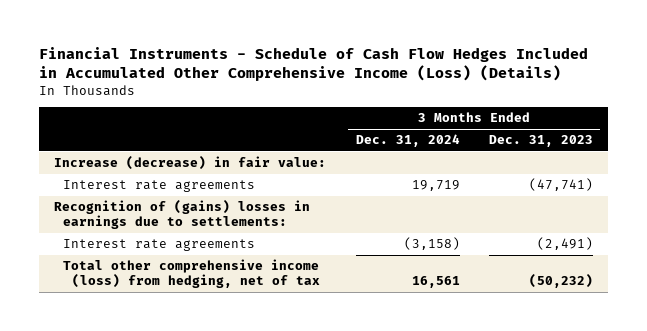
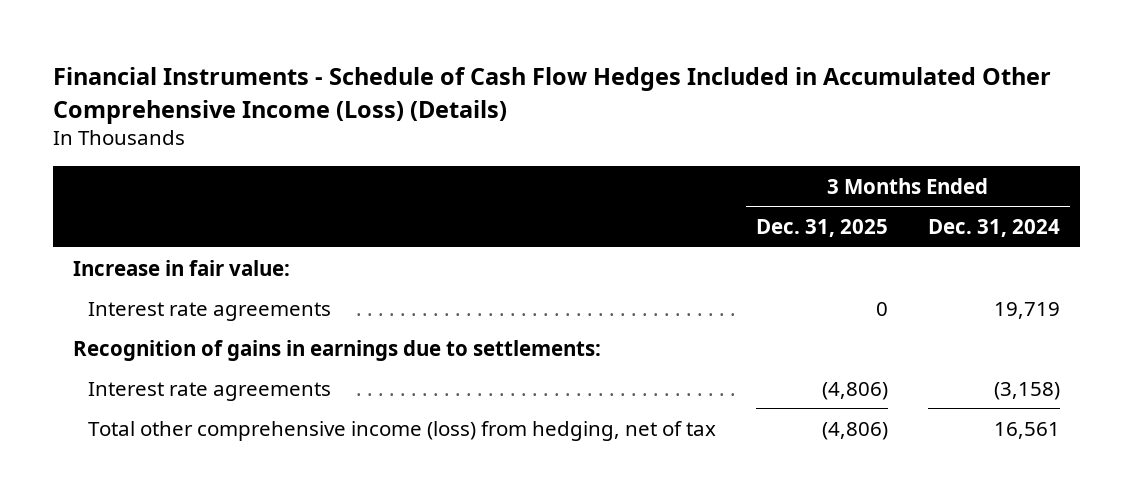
[488,135,593,148] Dec. 31, 2023 -> none
none -> [756,219,889,238] Dec. 31, 2025
[54,156,327,171] Increase (decrease) in fair value: -> [73,259,291,276] Increase in fair value:
[54,200,311,230] Recognition of (gains) losses in earnings due to settlements: -> [73,339,602,361] Recognition of gains in earnings due to settlements:

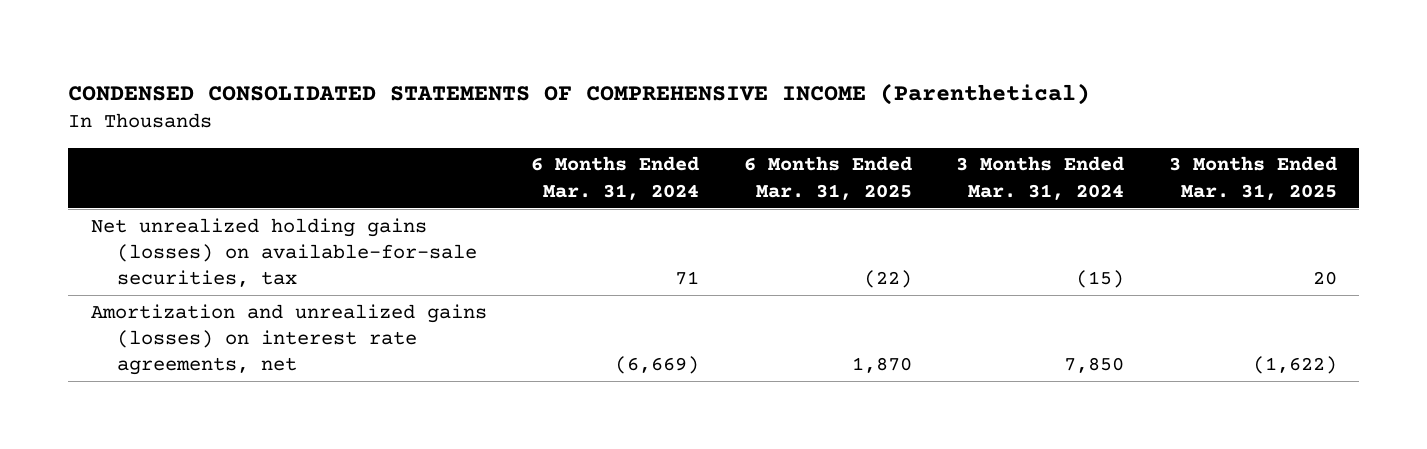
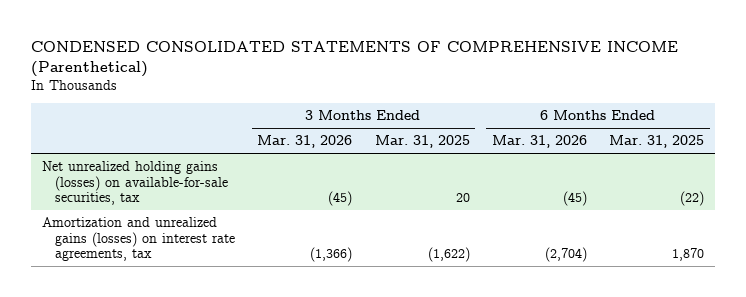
[531,156,700,200] 6 Months Ended Mar. 31, 2024 -> none
[956,156,1125,200] 3 Months Ended Mar. 31, 2024 -> none
none -> [257,135,353,149] Mar. 31, 2026
none -> [491,135,587,149] Mar. 31, 2026
[90,303,487,376] Amortization and unrealized gains (losses) on interest rate agreements, net -> [42,217,236,262] Amortization and unrealized gains (losses) on interest rate agreements, tax

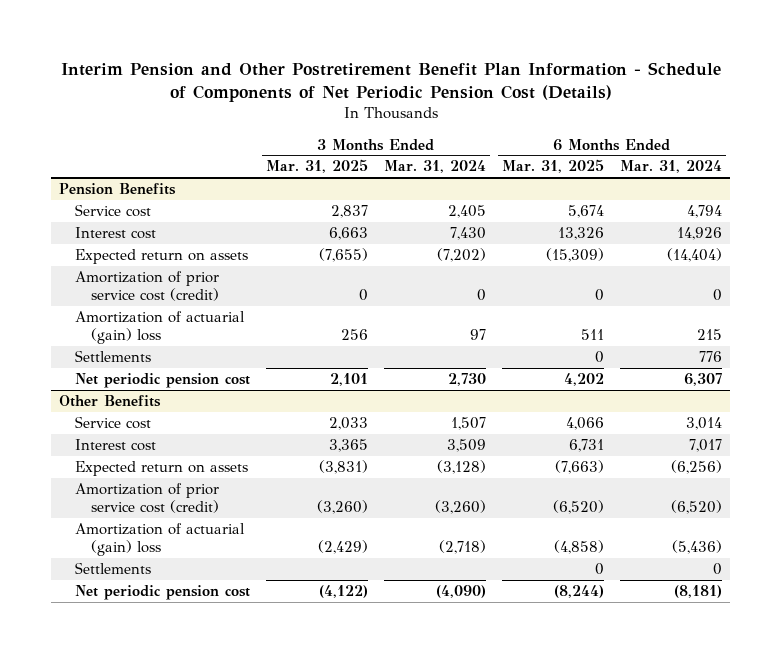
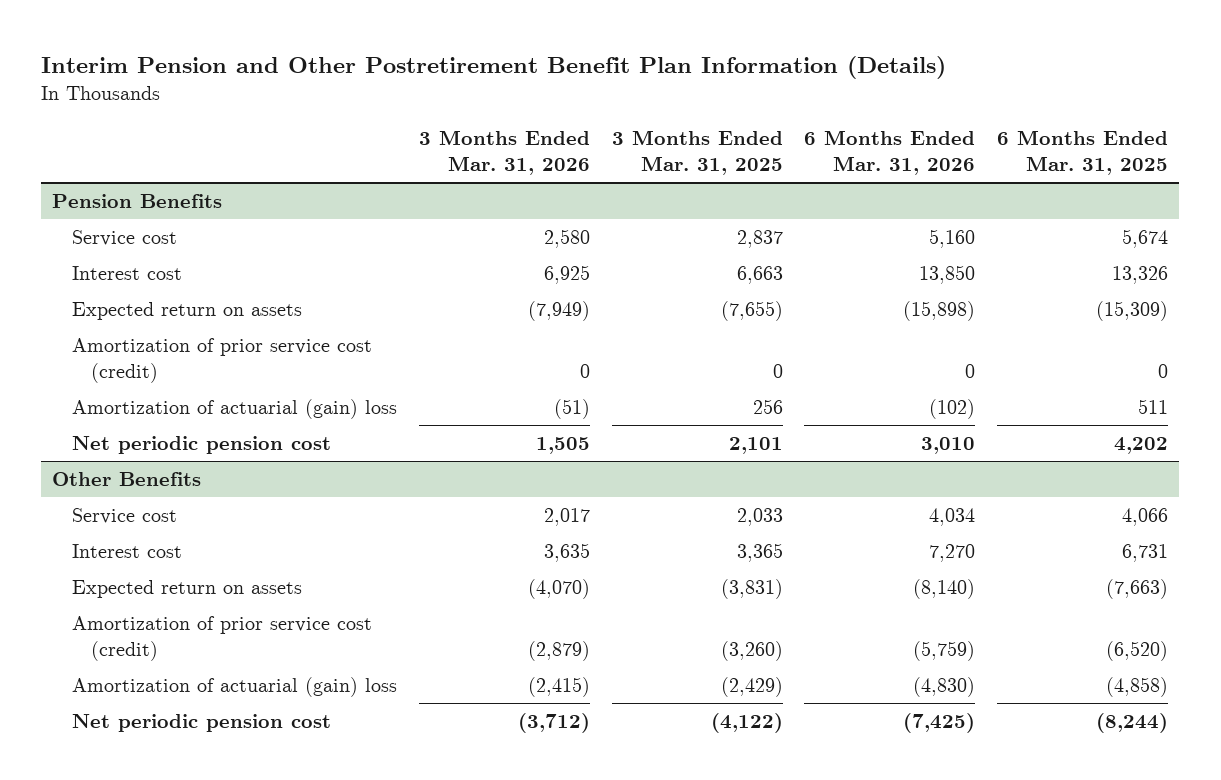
[60,61,721,103] Interim Pension and Other Postretirement Benefit Plan Information - Schedule of Components of Net Periodic Pension Cost (Details) -> [41,55,947,79] Interim Pension and Other Postretirement Benefit Plan Information (Details)
[383,160,486,174] Mar. 31, 2024 -> none
[619,160,722,174] Mar. 31, 2024 -> none
none -> [418,129,590,175] 3 Months Ended Mar. 31, 2026
none -> [804,129,976,175] 6 Months Ended Mar. 31, 2026
[74,350,151,363] Settlements -> none
[74,562,151,575] Settlements -> none

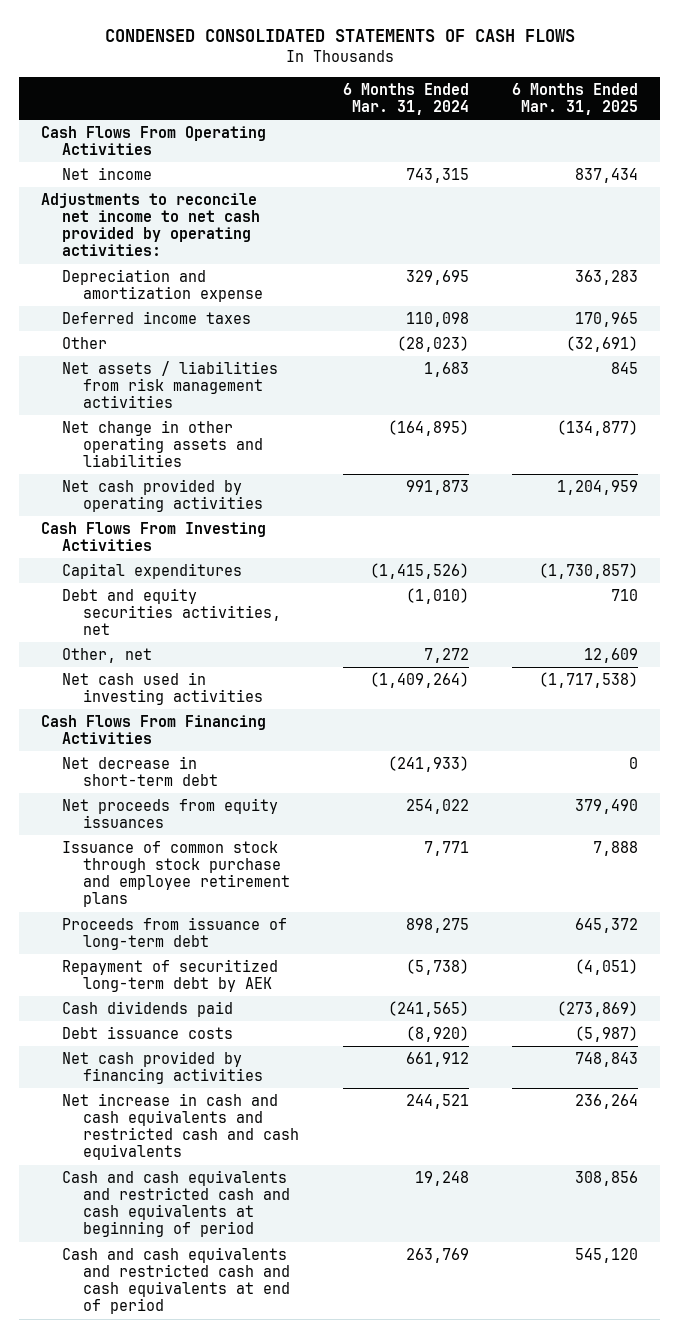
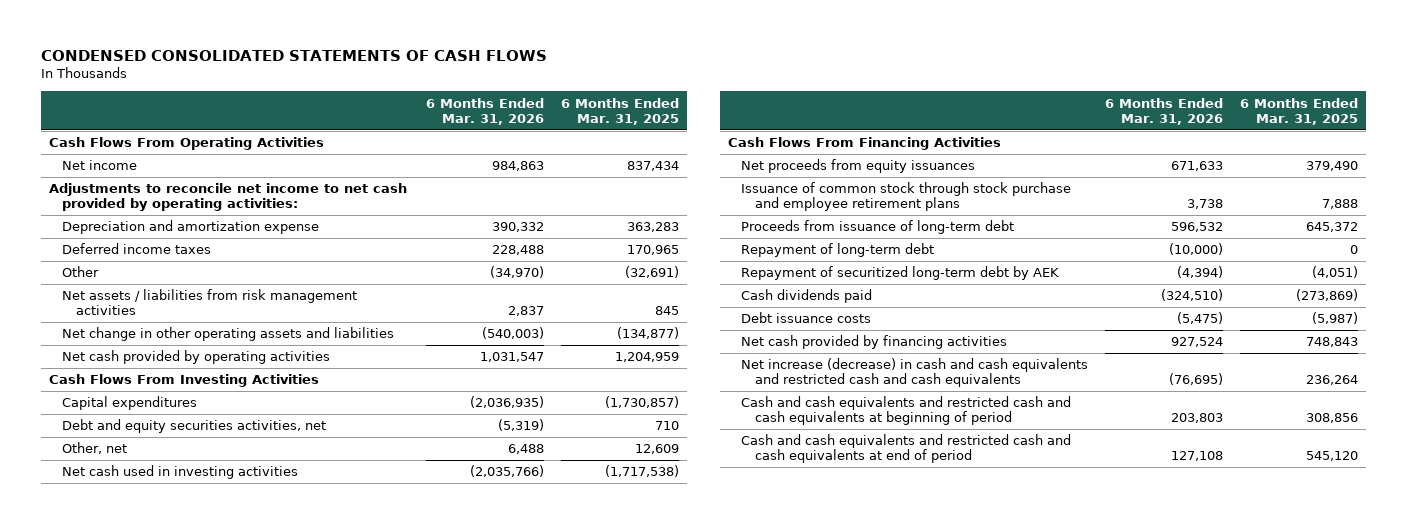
[342,82,469,115] 6 Months Ended Mar. 31, 2024 -> none
none -> [425,97,544,125] 6 Months Ended Mar. 31, 2026
[62,756,219,787] Net decrease in short-term debt -> none
none -> [741,243,935,258] Repayment of long-term debt
[62,1093,300,1161] Net increase in cash and cash equivalents and restricted cash and cash equivalents -> [741,358,1089,388] Net increase (decrease) in cash and cash equivalents and restricted cash and cash equivalents

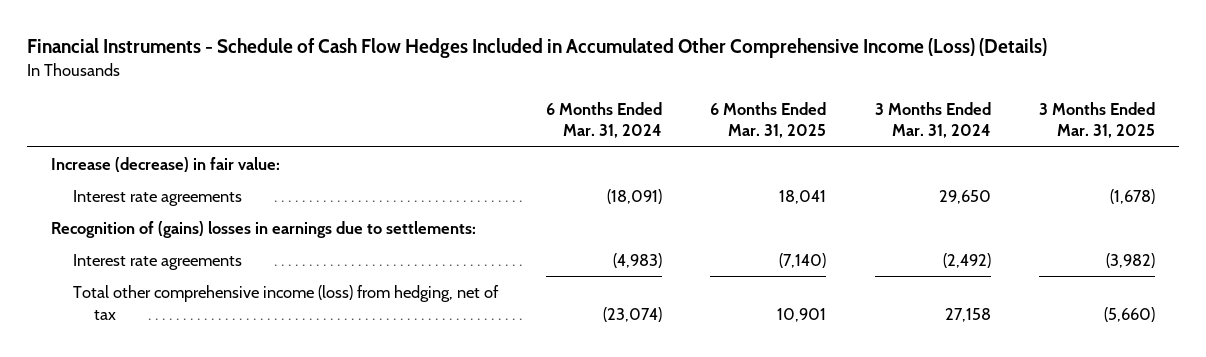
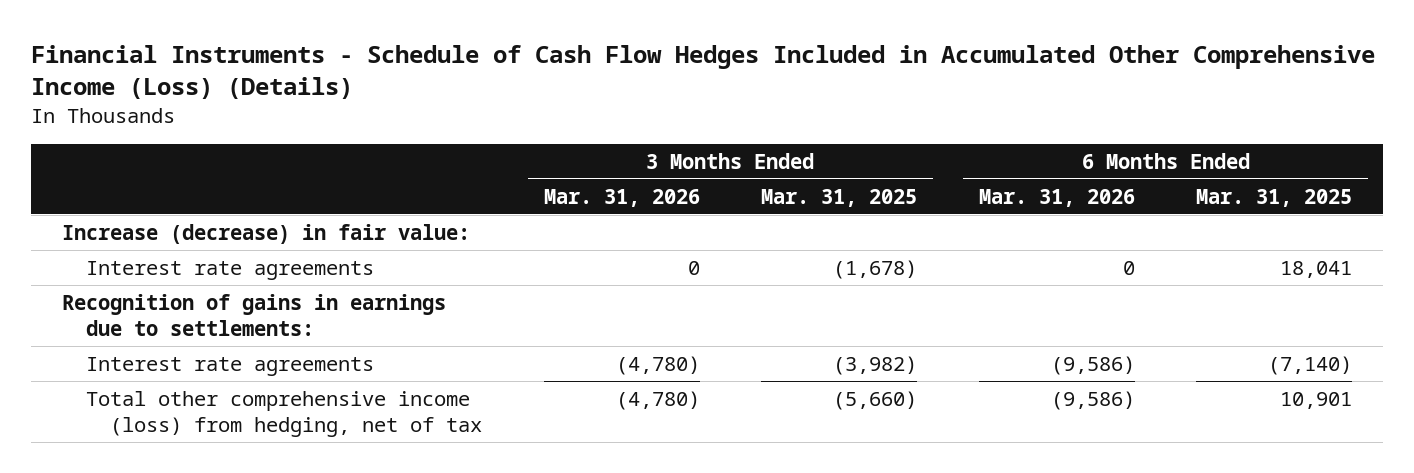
[545,101,662,139] 6 Months Ended Mar. 31, 2024 -> none
[874,101,991,139] 3 Months Ended Mar. 31, 2024 -> none
none -> [543,188,700,207] Mar. 31, 2026
none -> [978,188,1135,207] Mar. 31, 2026
[51,221,477,239] Recognition of (gains) losses in earnings due to settlements: -> [61,293,446,336] Recognition of gains in earnings due to settlements:

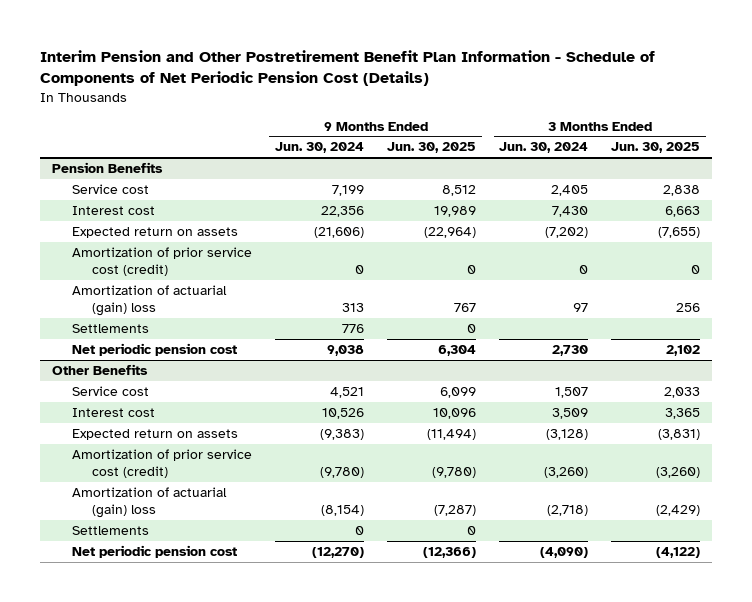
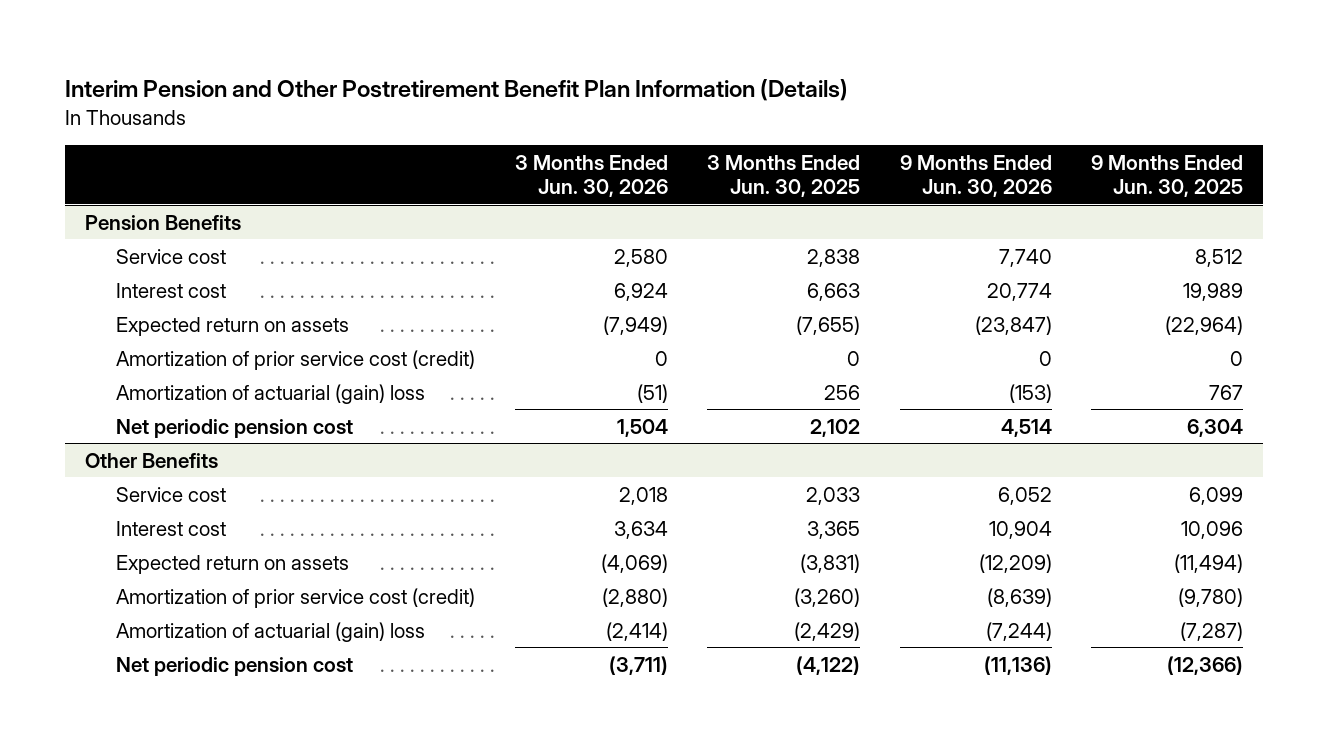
[40,49,656,87] Interim Pension and Other Postretirement Benefit Plan Information - Schedule of Components of Net Periodic Pension Cost (Details) -> [65,78,849,101] Interim Pension and Other Postretirement Benefit Plan Information (Details)
[275,142,365,154] Jun. 30, 2024 -> none
[499,142,589,154] Jun. 30, 2024 -> none
none -> [514,154,668,198] 3 Months Ended Jun. 30, 2026
none -> [899,154,1052,198] 9 Months Ended Jun. 30, 2026
[72,324,150,334] Settlements -> none
[72,526,150,536] Settlements -> none

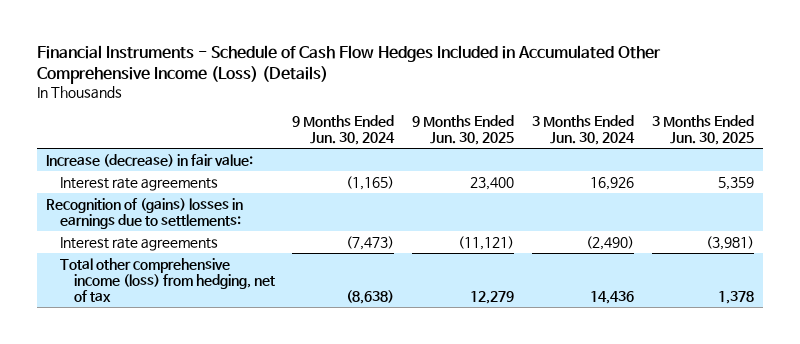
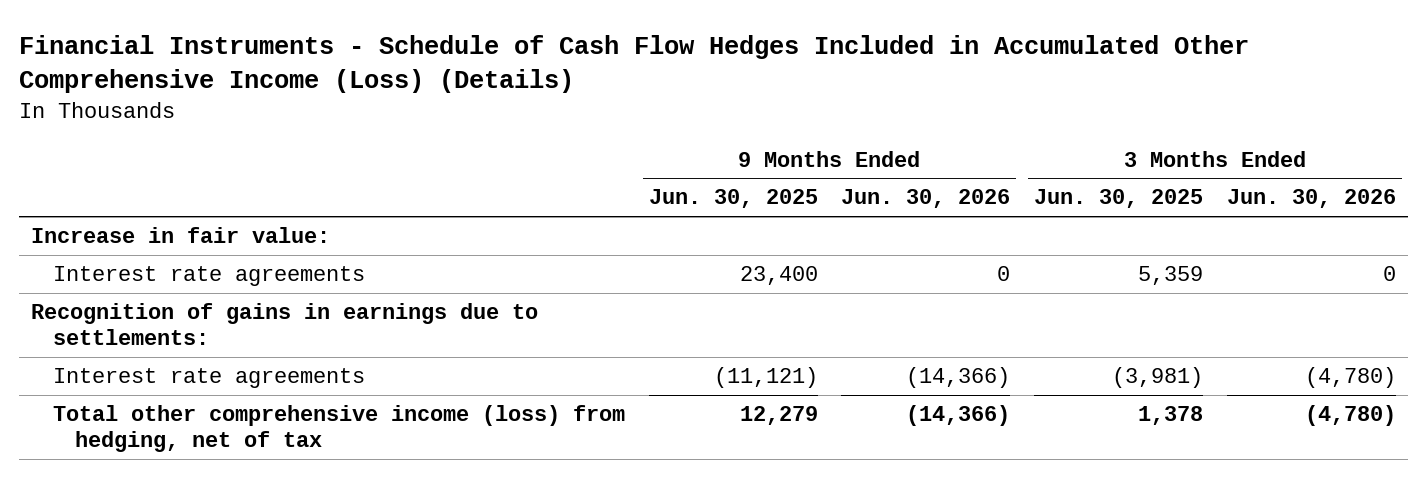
[292,115,396,146] 9 Months Ended Jun. 30, 2024 -> none
[532,115,636,146] 3 Months Ended Jun. 30, 2024 -> none
none -> [841,189,1011,209] Jun. 30, 2026
none -> [1226,189,1396,209] Jun. 30, 2026
[46,153,254,167] Increase (decrease) in fair value: -> [30,227,330,244] Increase in fair value:
[46,197,244,230] Recognition of (gains) losses in earnings due to settlements: -> [30,303,538,346] Recognition of gains in earnings due to settlements:

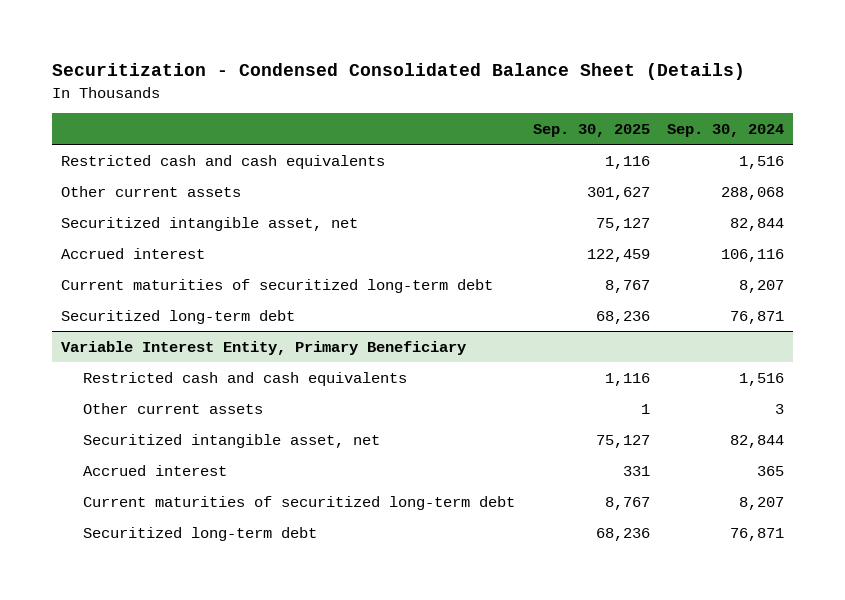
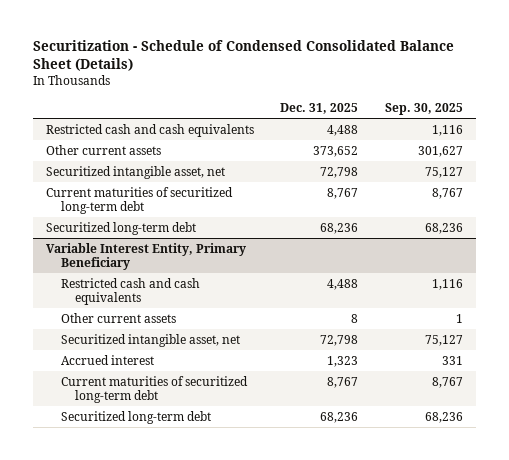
[51,63,745,81] Securitization - Condensed Consolidated Balance Sheet (Details) -> [32,40,454,72] Securitization - Schedule of Condensed Consolidated Balance Sheet (Details)
[666,124,784,138] Sep. 30, 2024 -> none
none -> [280,102,359,114] Dec. 31, 2025
[60,247,205,259] Accrued interest -> none

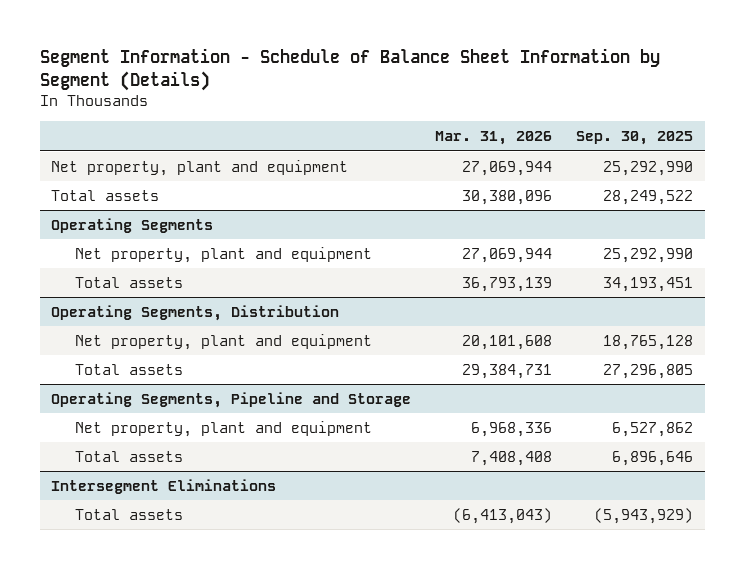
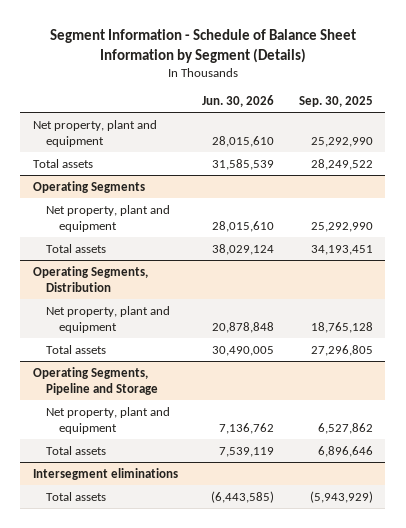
[435,131,553,146] Mar. 31, 2026 -> none
none -> [202,94,275,107] Jun. 30, 2026
[51,478,277,494] Intersegment Eliminations -> [32,467,178,480] Intersegment eliminations

